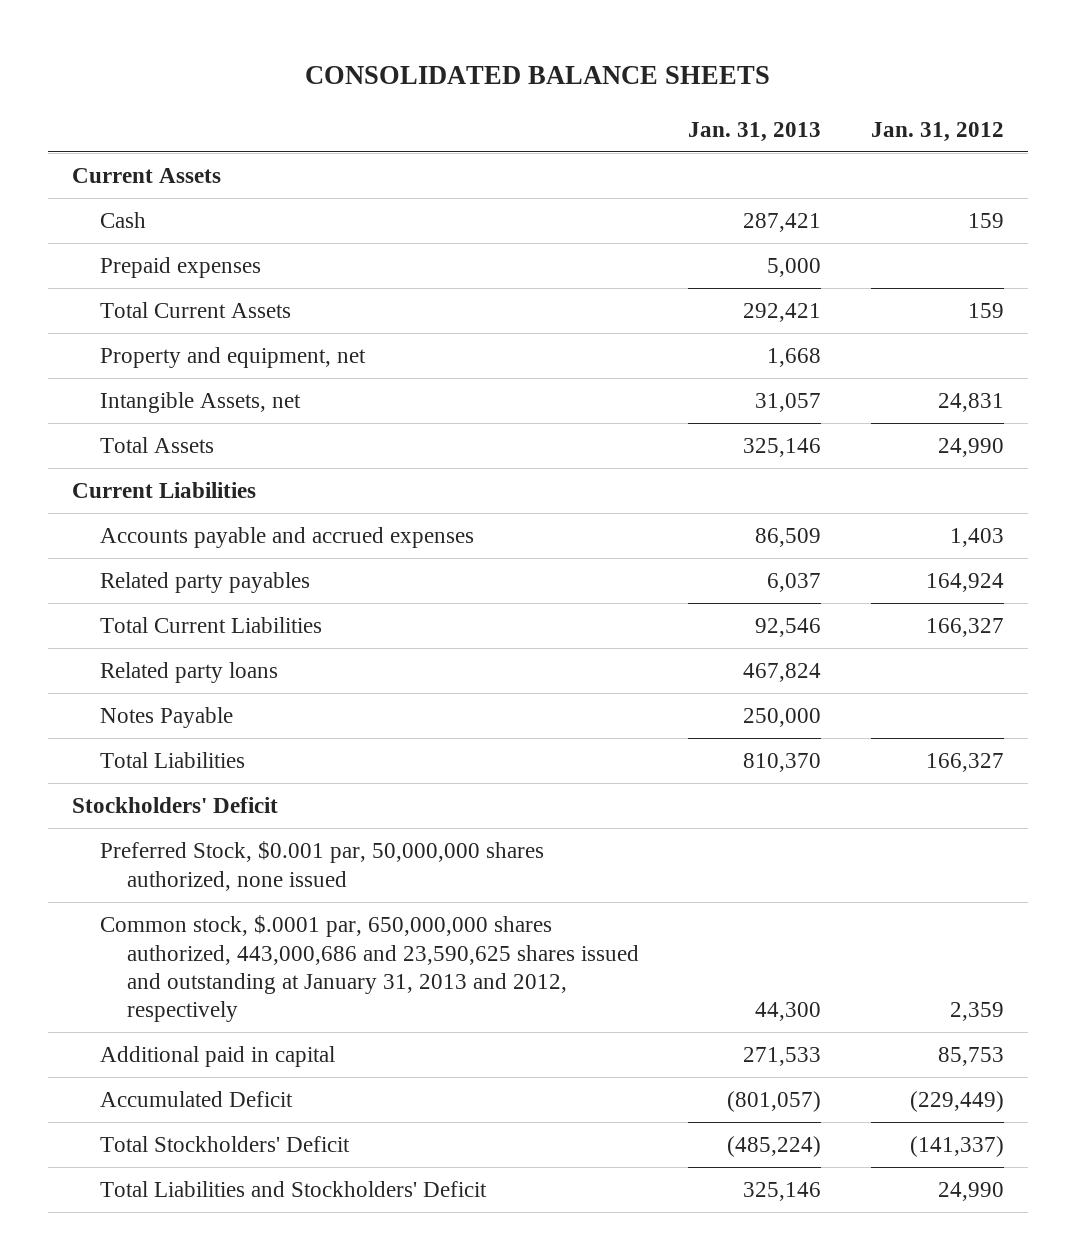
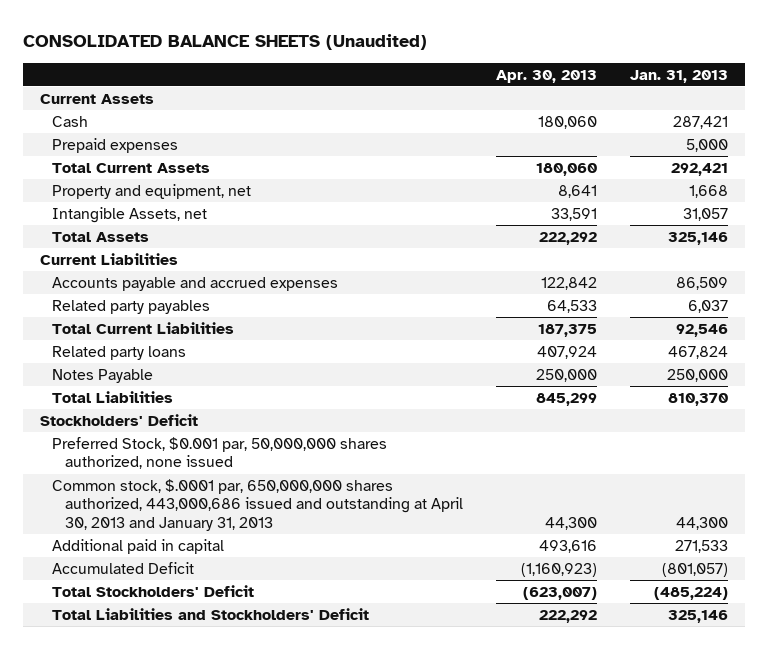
[305,65,771,84] CONSOLIDATED BALANCE SHEETS -> [23,34,428,51] CONSOLIDATED BALANCE SHEETS (Unaudited)
[870,121,1004,142] Jan. 31, 2012 -> none
none -> [495,69,597,83] Apr. 30, 2013
[99,915,640,1023] Common stock, $.0001 par, 650,000,000 shares authorized, 443,000,686 and 23,590,625 shares issued and outstanding at January 31, 2013 and 2012, respectively -> [52,478,463,531] Common stock, $.0001 par, 650,000,000 shares authorized, 443,000,686 issued and outstanding at April 30, 2013 and January 31, 2013

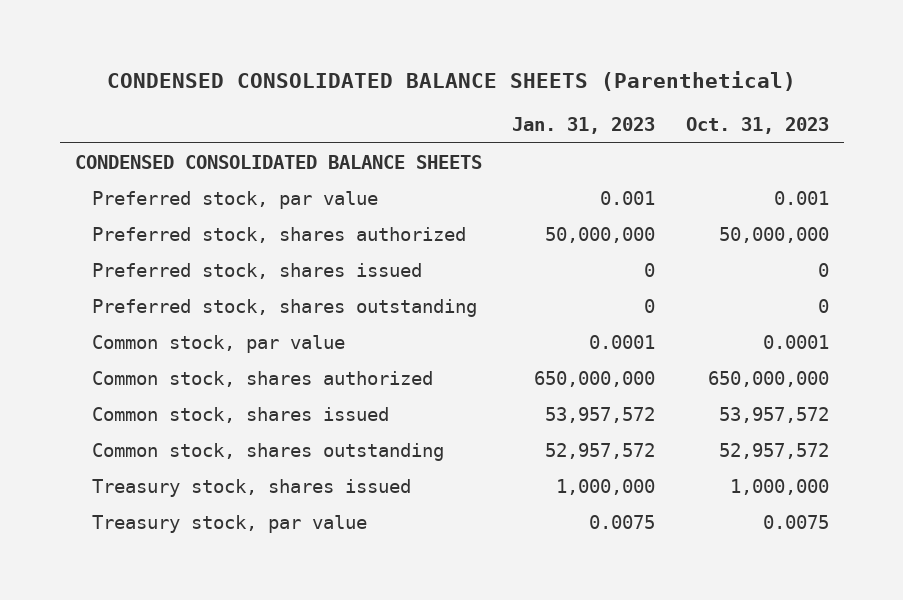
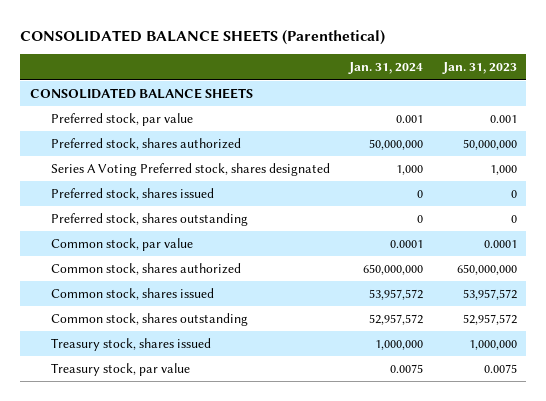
[106,71,796,92] CONDENSED CONSOLIDATED BALANCE SHEETS (Parenthetical) -> [20,30,386,46] CONSOLIDATED BALANCE SHEETS (Parenthetical)
[685,117,829,135] Oct. 31, 2023 -> none
none -> [348,62,424,75] Jan. 31, 2024
[74,154,482,169] CONDENSED CONSOLIDATED BALANCE SHEETS -> [29,87,253,99] CONSOLIDATED BALANCE SHEETS
none -> [51,162,331,176] Series A Voting Preferred stock, shares designated

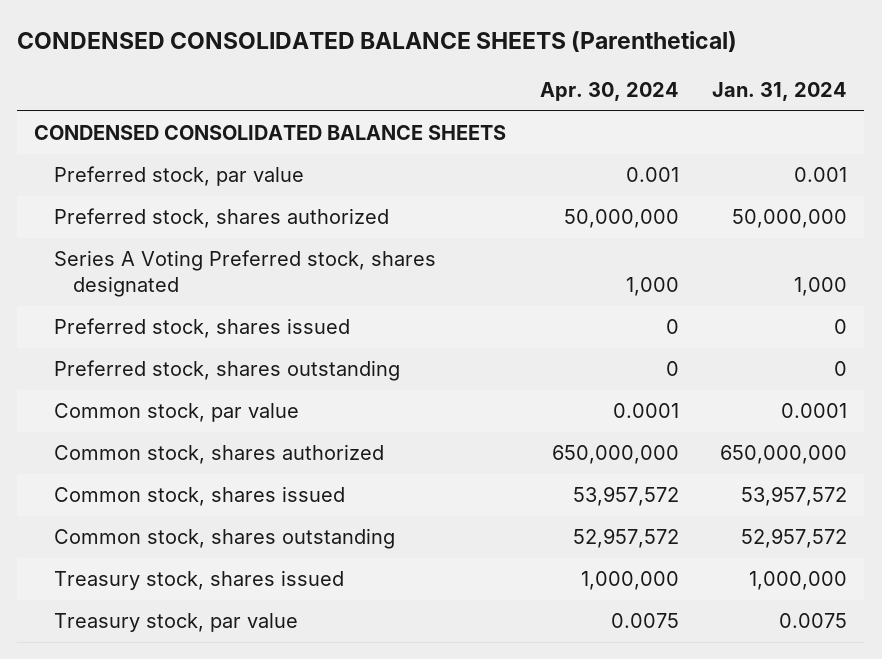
[20,30,386,46] CONSOLIDATED BALANCE SHEETS (Parenthetical) -> [17,30,738,52] CONDENSED CONSOLIDATED BALANCE SHEETS (Parenthetical)
[441,62,517,75] Jan. 31, 2023 -> none
none -> [539,82,679,102] Apr. 30, 2024
[29,87,253,99] CONSOLIDATED BALANCE SHEETS -> [34,125,507,141] CONDENSED CONSOLIDATED BALANCE SHEETS

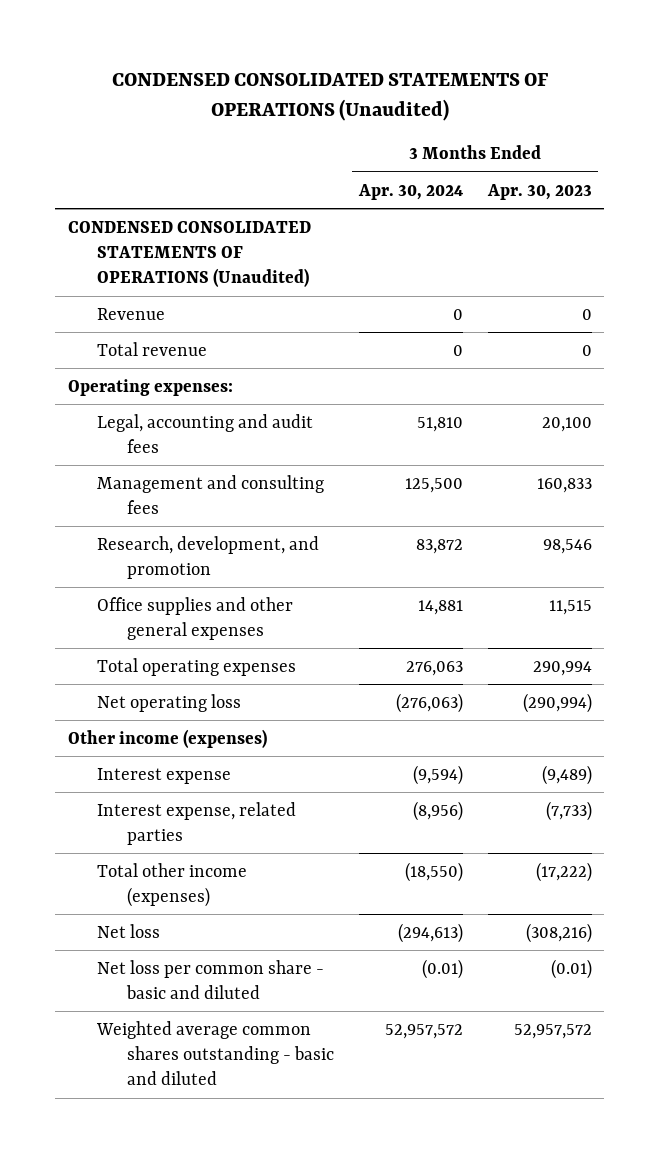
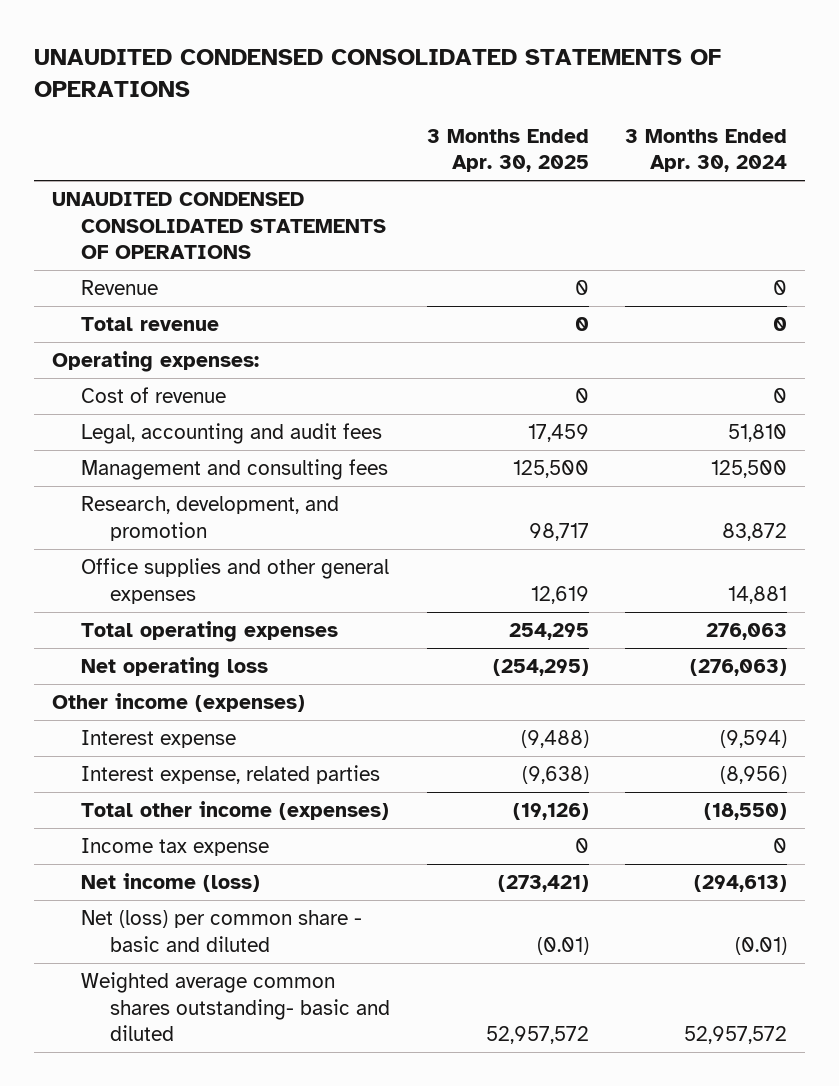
[111,72,548,122] CONDENSED CONSOLIDATED STATEMENTS OF OPERATIONS (Unaudited) -> [33,49,721,98] UNAUDITED CONDENSED CONSOLIDATED STATEMENTS OF OPERATIONS
[486,183,592,200] Apr. 30, 2023 -> none
none -> [426,128,589,173] 3 Months Ended Apr. 30, 2025
[67,220,311,287] CONDENSED CONSOLIDATED STATEMENTS OF OPERATIONS (Unaudited) -> [51,192,387,260] UNAUDITED CONDENSED CONSOLIDATED STATEMENTS OF OPERATIONS
none -> [81,387,227,404] Cost of revenue
none -> [81,838,270,857] Income tax expense
[97,923,161,938] Net loss -> [81,873,261,893] Net income (loss)
[97,959,325,999] Net loss per common share - basic and diluted -> [81,910,363,952] Net (loss) per common share - basic and diluted
[96,1020,334,1085] Weighted average common shares outstanding - basic and diluted -> [81,972,391,1042] Weighted average common shares outstanding- basic and diluted

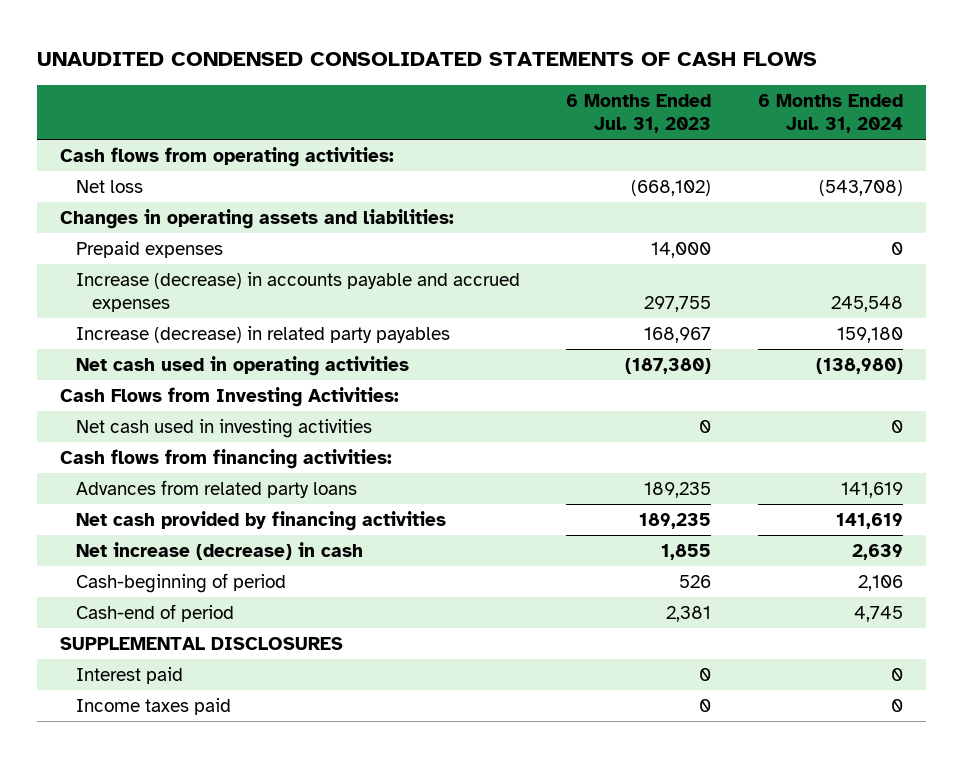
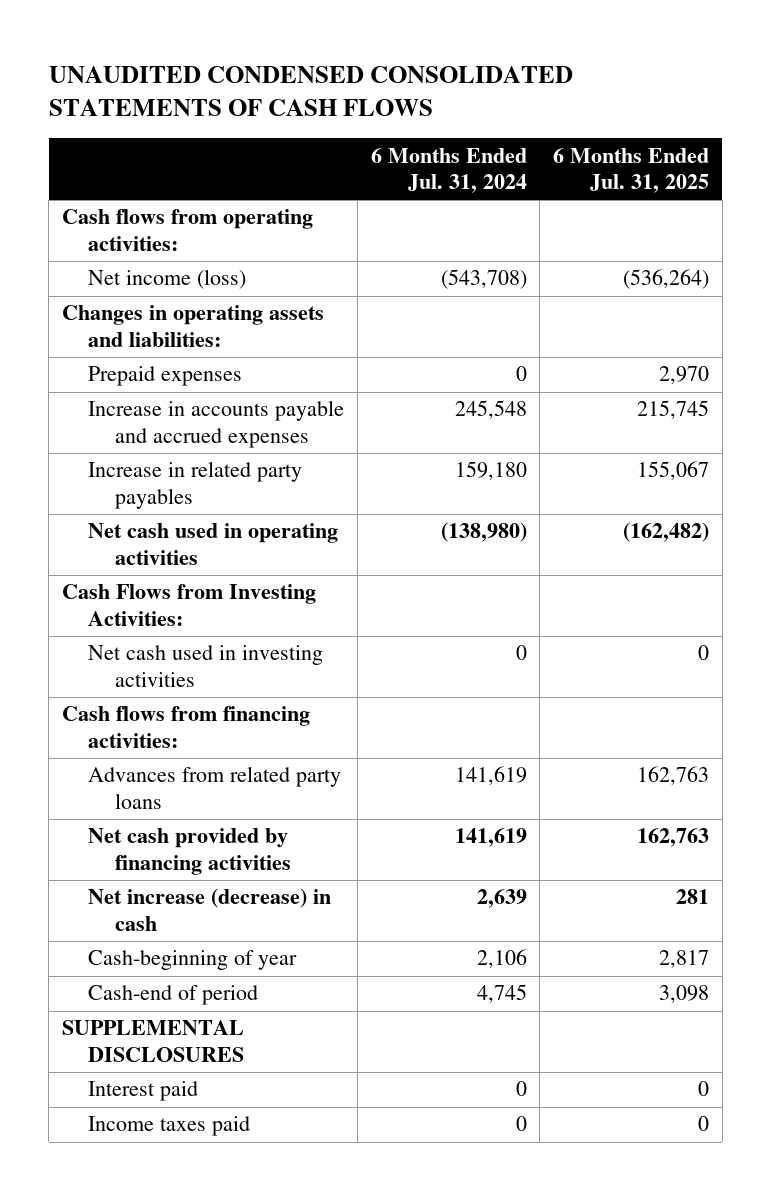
[566,94,712,133] 6 Months Ended Jul. 31, 2023 -> none
none -> [552,147,709,194] 6 Months Ended Jul. 31, 2025
[76,180,144,194] Net loss -> [88,269,247,290] Net income (loss)
[76,272,521,312] Increase (decrease) in accounts payable and accrued expenses -> [88,400,345,448] Increase in accounts payable and accrued expenses
[76,326,451,344] Increase (decrease) in related party payables -> [88,461,303,509] Increase in related party payables
[76,573,287,594] Cash-beginning of period -> [88,950,298,971] Cash-beginning of year

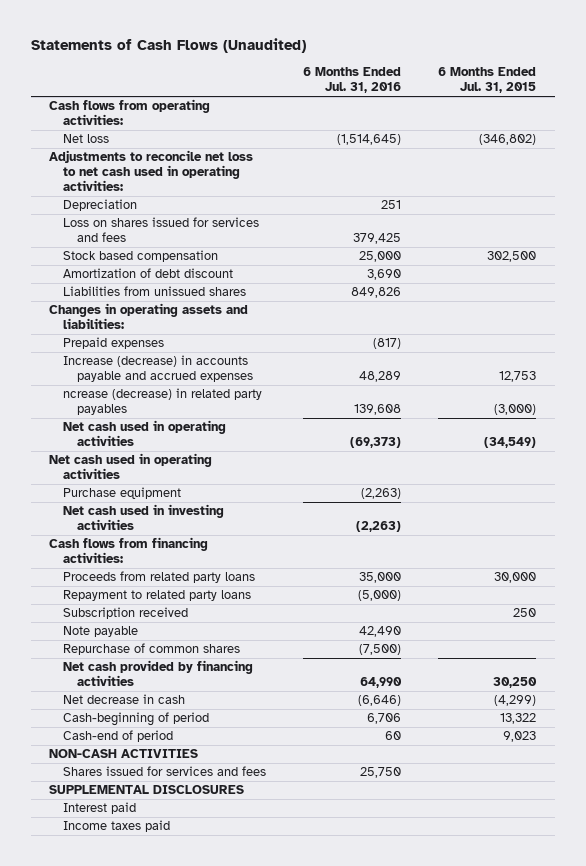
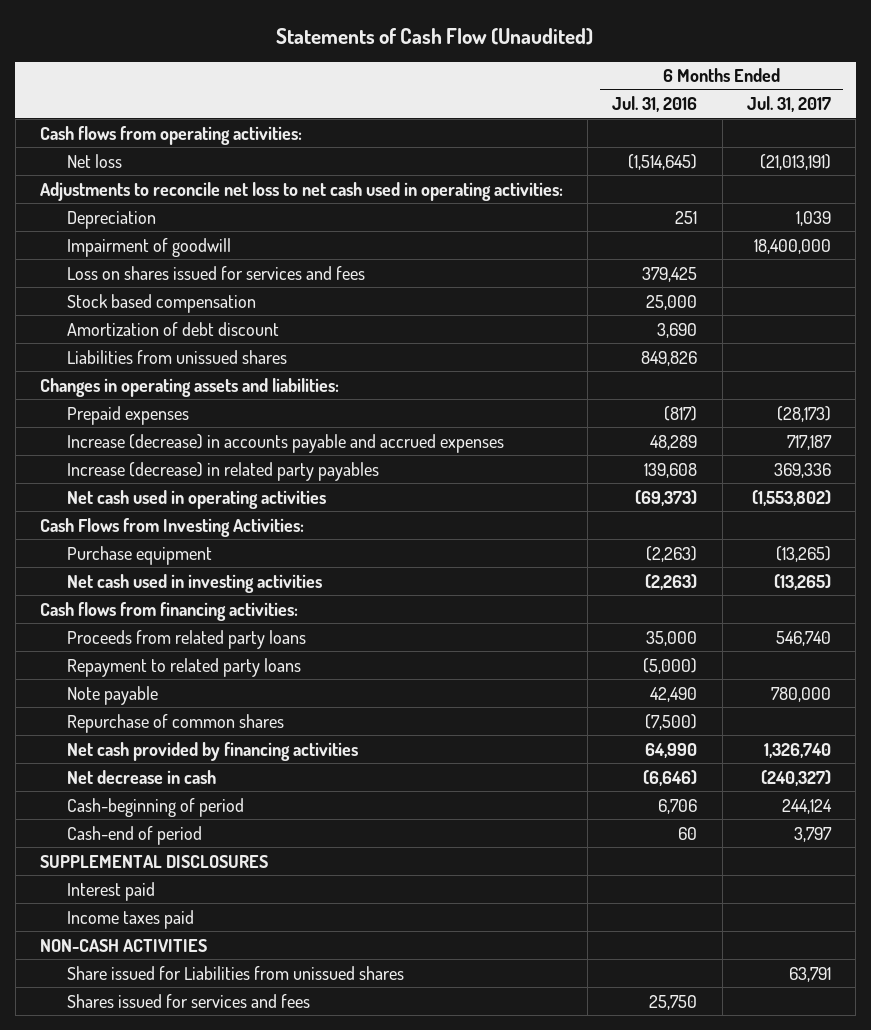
[30,38,306,54] Statements of Cash Flows (Unaudited) -> [276,27,594,45] Statements of Cash Flow (Unaudited)
[438,67,537,94] 6 Months Ended Jul. 31, 2015 -> none
none -> [746,96,831,113] Jul. 31, 2017
none -> [67,237,232,257] Impairment of goodwill
[63,388,263,416] ncrease (decrease) in related party payables -> [67,461,380,481] Increase (decrease) in related party payables
[49,453,213,480] Net cash used in operating activities -> [40,517,305,537] Cash Flows from Investing Activities:
[63,607,189,620] Subscription received -> none
[49,749,199,759] NON-CASH ACTIVITIES -> [40,938,208,952] NON-CASH ACTIVITIES
none -> [67,965,405,980] Share issued for Liabilities from unissued shares
[63,766,267,777] Shares issued for services and fees -> [67,993,311,1008] Shares issued for services and fees

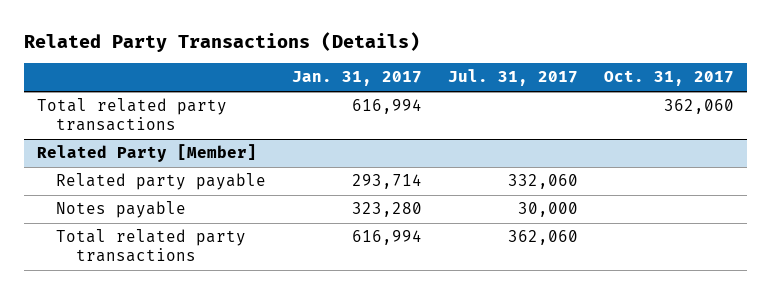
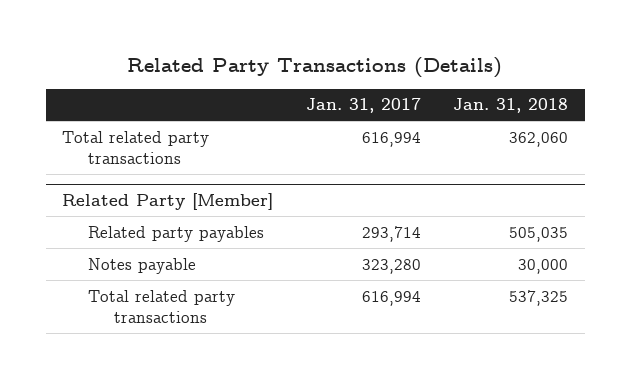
[448,69,579,87] Jul. 31, 2017 -> none
[604,70,735,87] Oct. 31, 2017 -> none
none -> [453,98,569,114] Jan. 31, 2018
[56,173,267,191] Related party payable -> [88,225,265,242] Related party payables

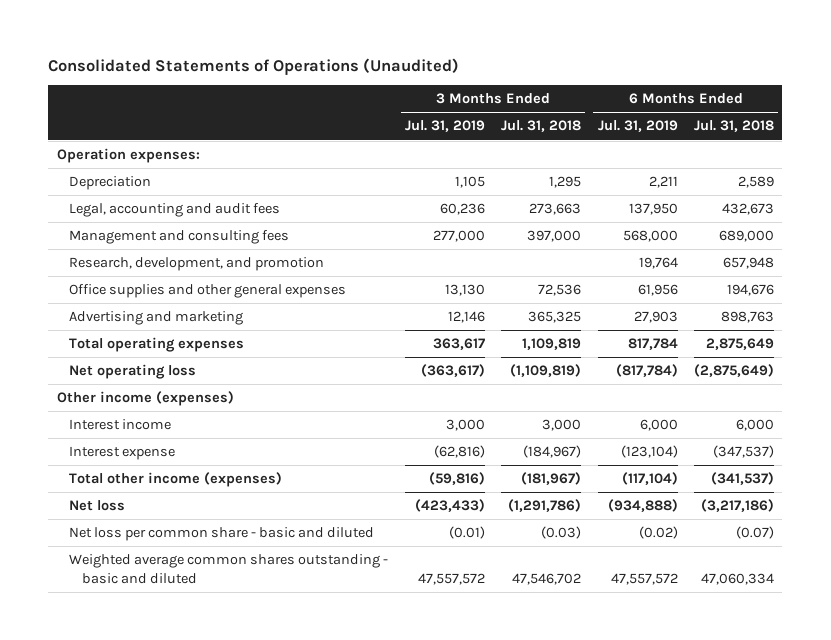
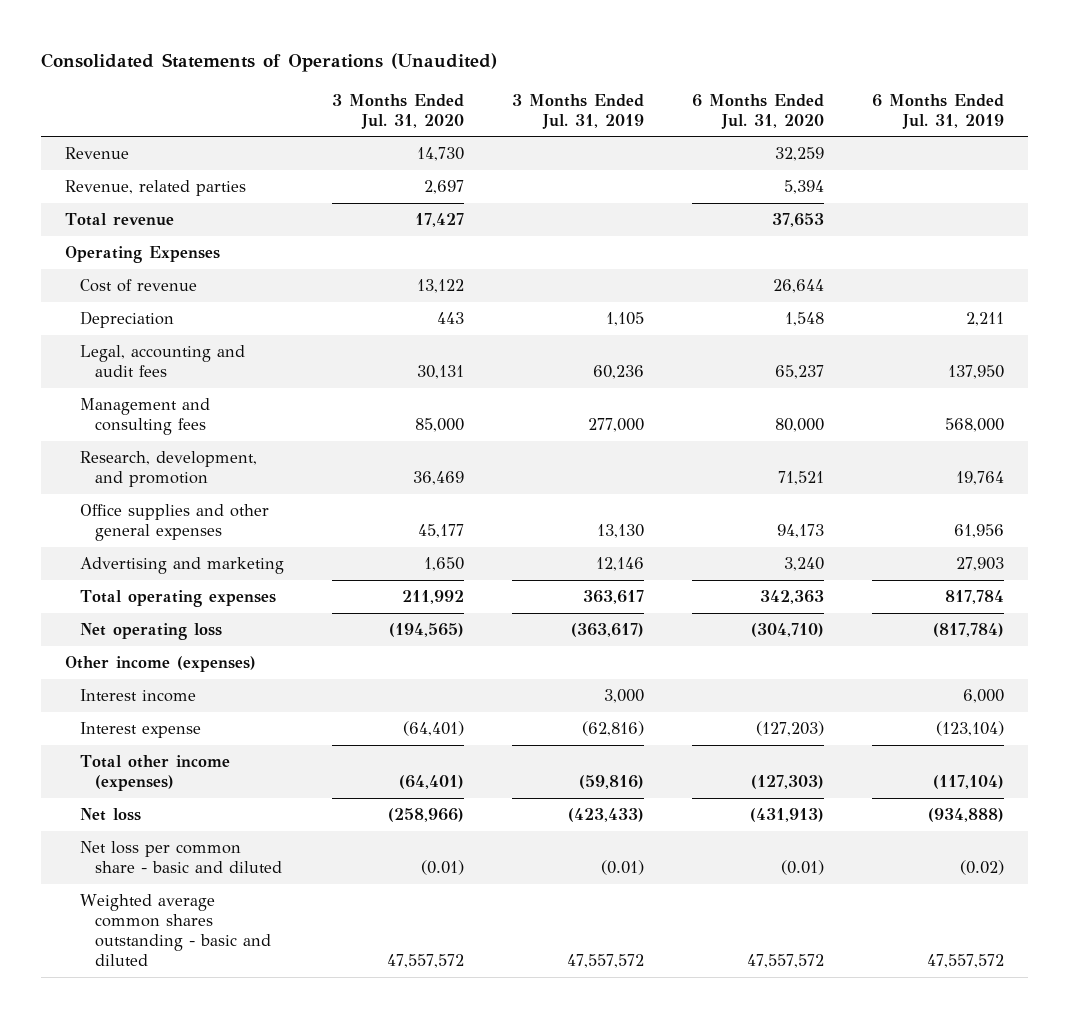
[501,120,582,133] Jul. 31, 2018 -> none
[694,120,775,133] Jul. 31, 2018 -> none
none -> [332,93,465,129] 3 Months Ended Jul. 31, 2020
none -> [691,93,824,129] 6 Months Ended Jul. 31, 2020
none -> [65,147,130,160] Revenue
none -> [65,180,247,197] Revenue, related parties
none -> [65,213,175,227] Total revenue
[56,148,200,164] Operation expenses: -> [65,246,221,264] Operating Expenses
none -> [80,279,198,293] Cost of revenue

